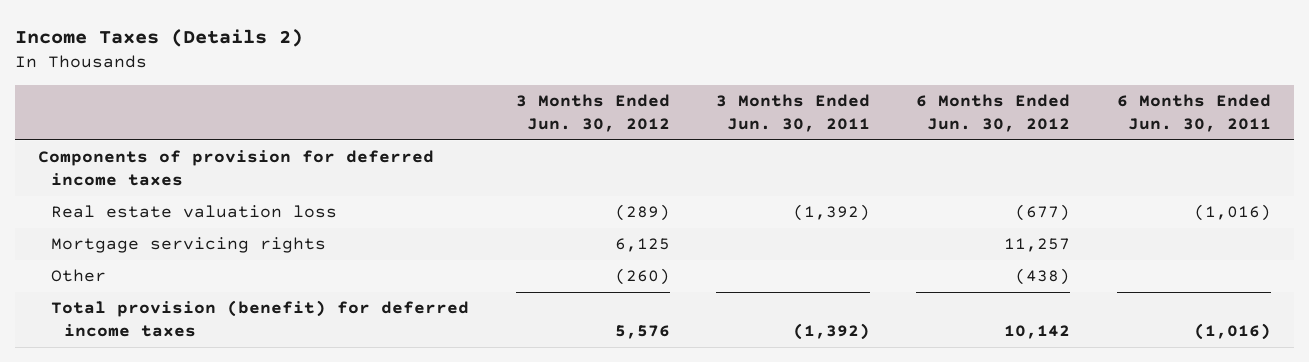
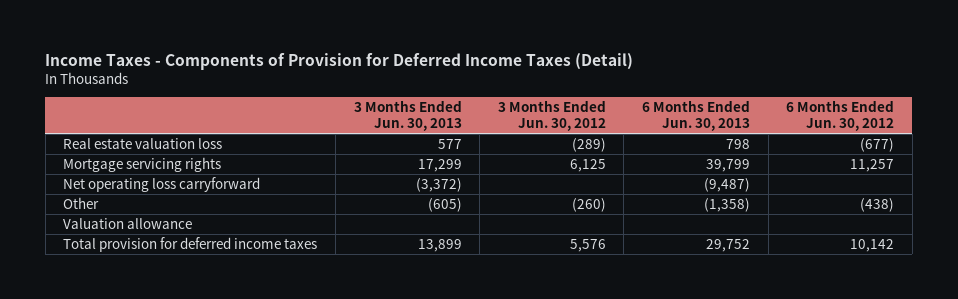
[15,28,304,47] Income Taxes (Details 2) -> [45,53,634,71] Income Taxes - Components of Provision for Deferred Income Taxes (Detail)
[715,94,870,133] 3 Months Ended Jun. 30, 2011 -> none
[1116,94,1271,133] 6 Months Ended Jun. 30, 2011 -> none
none -> [353,100,462,131] 3 Months Ended Jun. 30, 2013
none -> [641,100,750,131] 6 Months Ended Jun. 30, 2013
[38,150,435,186] Components of provision for deferred income taxes -> none
none -> [63,177,261,193] Net operating loss carryforward
none -> [63,218,193,230] Valuation allowance
[51,300,470,337] Total provision (benefit) for deferred income taxes -> [63,237,318,253] Total provision for deferred income taxes

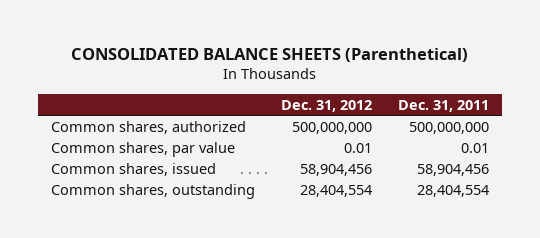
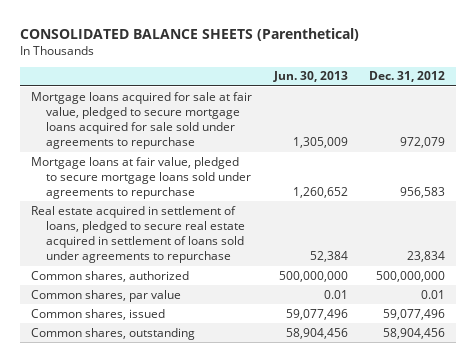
[397,99,489,112] Dec. 31, 2011 -> none
none -> [272,71,348,83] Jun. 30, 2013
none -> [31,91,253,150] Mortgage loans acquired for sale at fair value, pledged to secure mortgage loans acquired for sale sold under agreements to repurchase
none -> [31,156,252,200] Mortgage loans at fair value, pledged to secure mortgage loans sold under agreements to repurchase
none -> [31,205,246,264] Real estate acquired in settlement of loans, pledged to secure real estate acquired in settlement of loans sold under agreements to repurchase
[299,163,372,176] 58,904,456 -> [383,308,446,320] 59,077,496
[299,184,372,197] 28,404,554 -> [383,327,446,339] 58,904,456

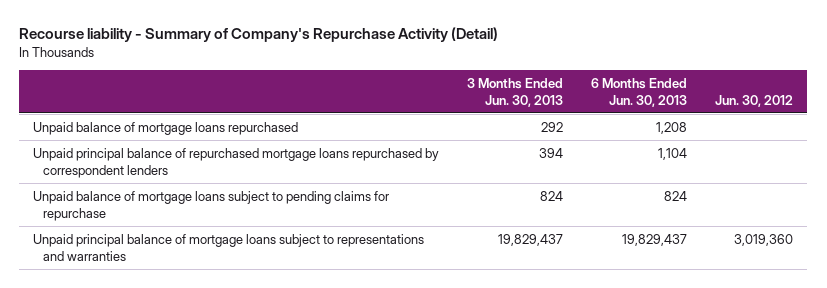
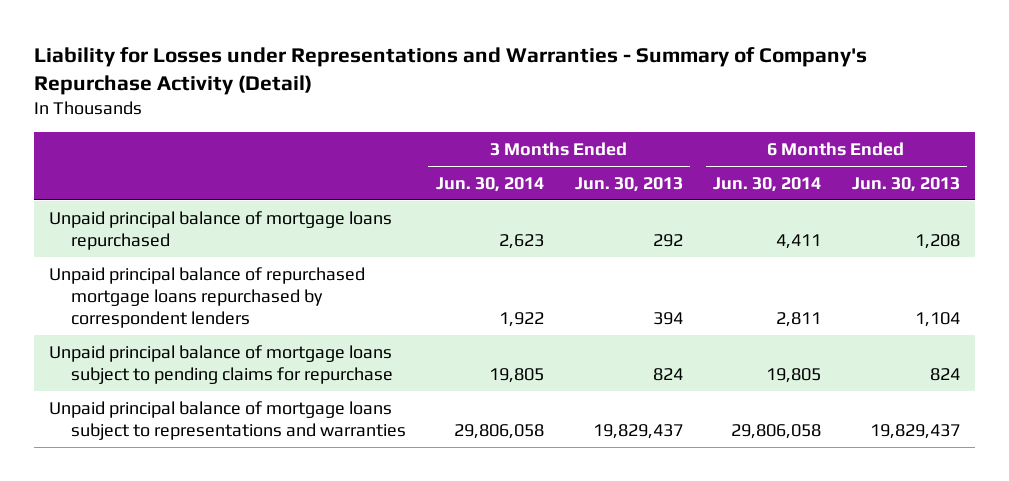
[19,27,499,43] Recourse liability - Summary of Company's Repurchase Activity (Detail) -> [33,46,867,95] Liability for Losses under Representations and Warranties - Summary of Company's Repurchase Activity (Detail)
[715,94,794,107] Jun. 30, 2012 -> none
none -> [436,176,545,192] Jun. 30, 2014
none -> [713,176,822,192] Jun. 30, 2014
[33,121,299,135] Unpaid balance of mortgage loans repurchased -> [48,210,392,250] Unpaid principal balance of mortgage loans repurchased
[33,190,390,221] Unpaid balance of mortgage loans subject to pending claims for repurchase -> [48,344,393,384] Unpaid principal balance of mortgage loans subject to pending claims for repurchase

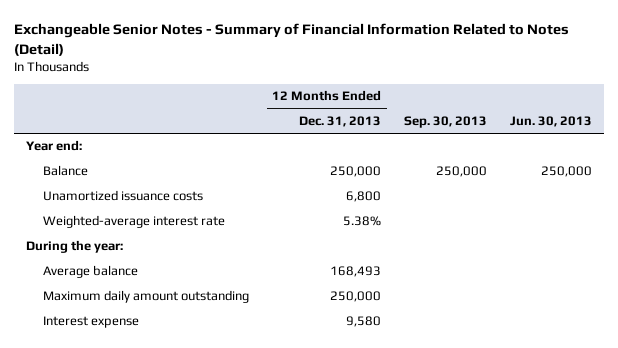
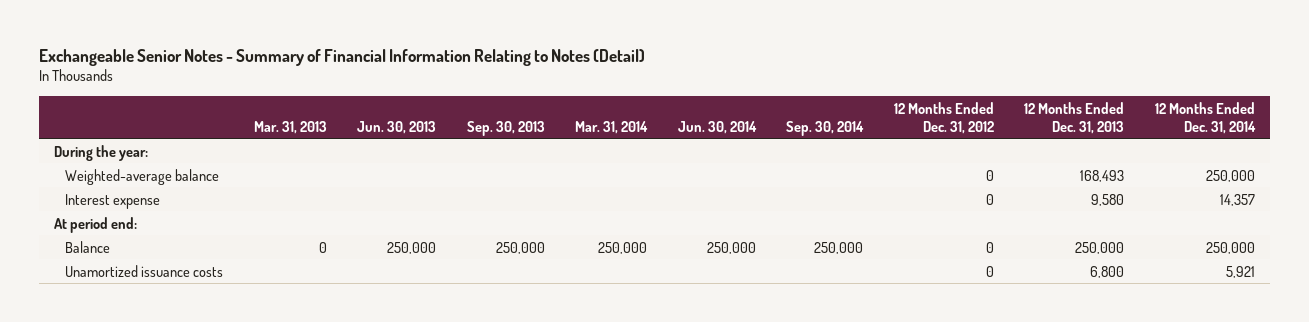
[14,22,570,56] Exchangeable Senior Notes - Summary of Financial Information Related to Notes (Detail) -> [38,48,645,66] Exchangeable Senior Notes - Summary of Financial Information Relating to Notes (Detail)
none -> [253,120,327,134] Mar. 31, 2013
none -> [575,120,649,134] Mar. 31, 2014
none -> [677,120,757,134] Jun. 30, 2014
none -> [786,120,865,136] Sep. 30, 2014
none -> [893,101,994,134] 12 Months Ended Dec. 31, 2012
none -> [1154,101,1256,134] 12 Months Ended Dec. 31, 2014
[25,140,82,152] Year end: -> none
[43,215,226,229] Weighted-average interest rate -> none
[43,290,250,304] Maximum daily amount outstanding -> none
[43,265,139,279] Average balance -> [65,168,220,185] Weighted-average balance
none -> [54,216,138,233] At period end:
[43,165,89,177] Balance -> [65,240,111,253] Balance
[43,190,204,202] Unamortized issuance costs -> [65,264,224,277] Unamortized issuance costs

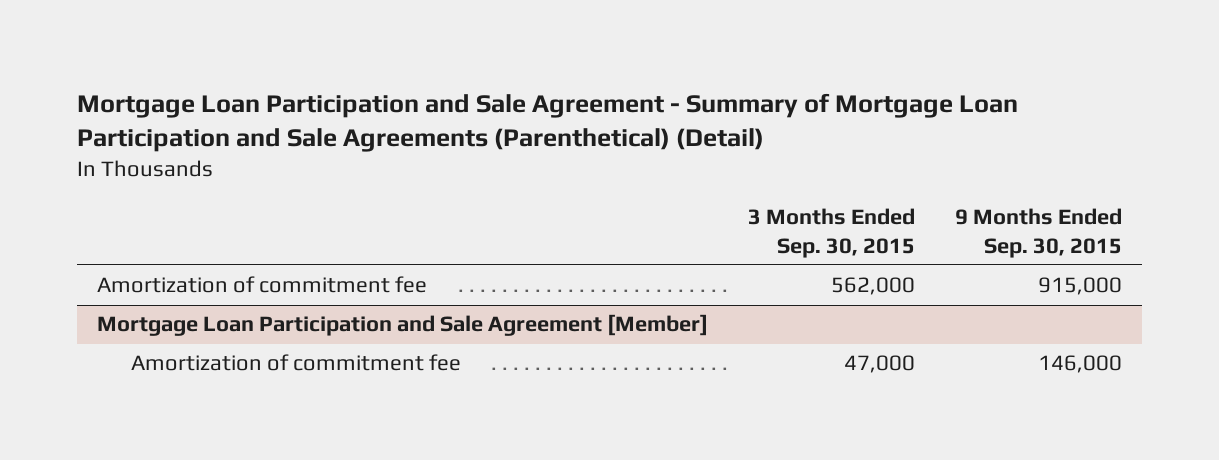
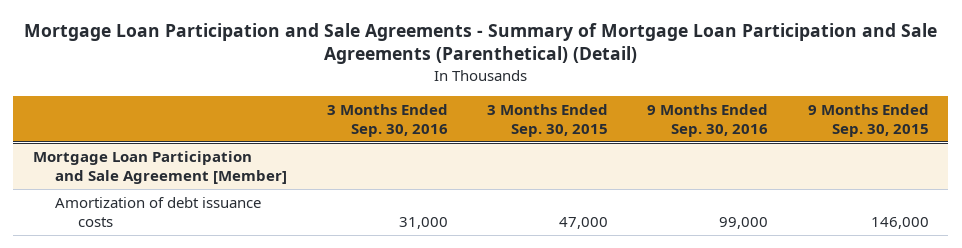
[77,92,1019,152] Mortgage Loan Participation and Sale Agreement - Summary of Mortgage Loan Participation and Sale Agreements (Parenthetical) (Detail) -> [23,22,937,65] Mortgage Loan Participation and Sale Agreements - Summary of Mortgage Loan Participation and Sale Agreements (Parenthetical) (Detail)
none -> [326,103,448,137] 3 Months Ended Sep. 30, 2016
none -> [647,103,769,137] 9 Months Ended Sep. 30, 2016
[97,276,428,294] Amortization of commitment fee -> none
[131,354,462,372] Amortization of commitment fee -> [55,196,262,227] Amortization of debt issuance costs

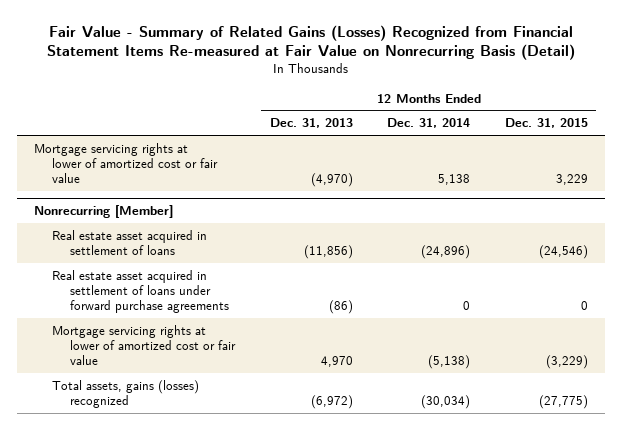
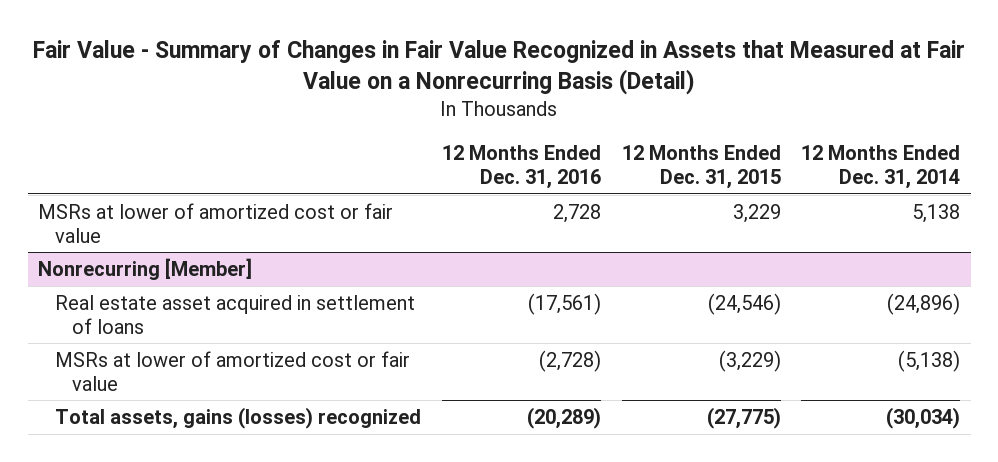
[47,24,576,61] Fair Value - Summary of Related Gains (Losses) Recognized from Financial Statement Items Re-measured at Fair Value on Nonrecurring Basis (Detail) -> [33,40,966,96] Fair Value - Summary of Changes in Fair Value Recognized in Assets that Measured at Fair Value on a Nonrecurring Basis (Detail)
[269,118,353,129] Dec. 31, 2013 -> none
none -> [441,144,601,189] 12 Months Ended Dec. 31, 2016
[34,142,219,183] Mortgage servicing rights at lower of amortized cost or fair value -> [37,202,393,243] MSRs at lower of amortized cost or fair value
[52,269,230,313] Real estate asset acquired in settlement of loans under forward purchase agreements -> none
[52,324,237,365] Mortgage servicing rights at lower of amortized cost or fair value -> [55,350,411,391] MSRs at lower of amortized cost or fair value

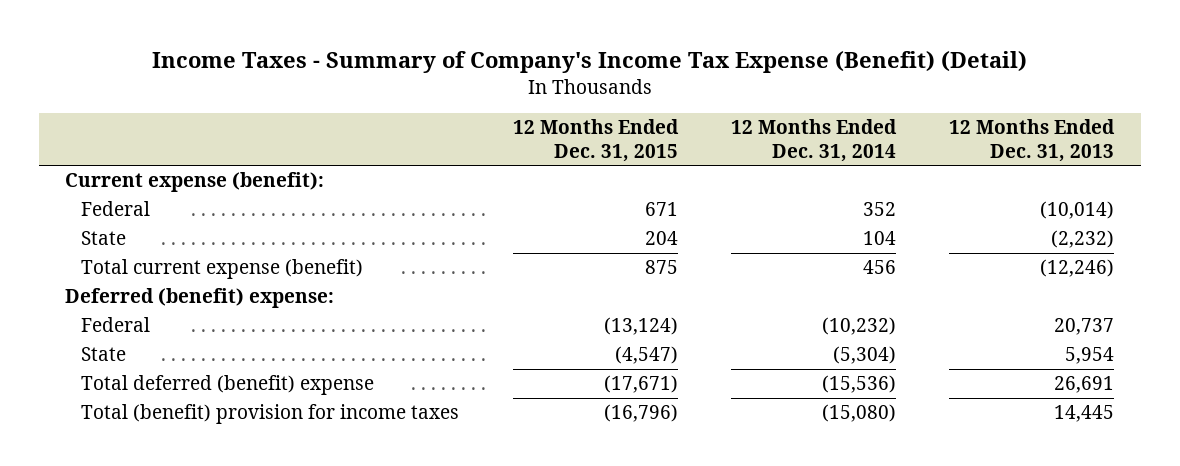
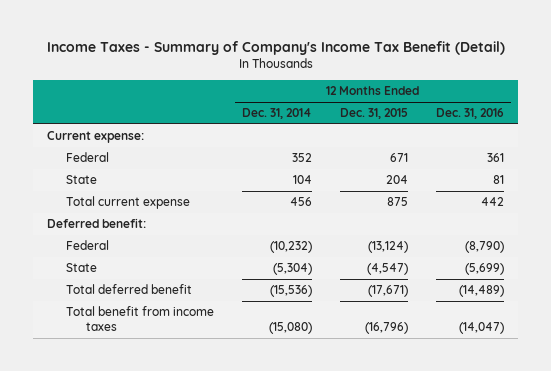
[151,51,1027,74] Income Taxes - Summary of Company's Income Tax Expense (Benefit) (Detail) -> [46,41,505,56] Income Taxes - Summary of Company's Income Tax Benefit (Detail)
[949,119,1116,162] 12 Months Ended Dec. 31, 2013 -> none
none -> [435,108,504,120] Dec. 31, 2016
[65,172,325,193] Current expense (benefit): -> [47,131,145,144] Current expense:
[81,259,364,280] Total current expense (benefit) -> [66,196,191,210] Total current expense
[65,288,335,309] Deferred (benefit) expense: -> [47,218,147,229] Deferred benefit:
[81,375,375,396] Total deferred (benefit) expense -> [66,284,193,295] Total deferred benefit
[81,404,460,425] Total (benefit) provision for income taxes -> [66,306,215,332] Total benefit from income taxes

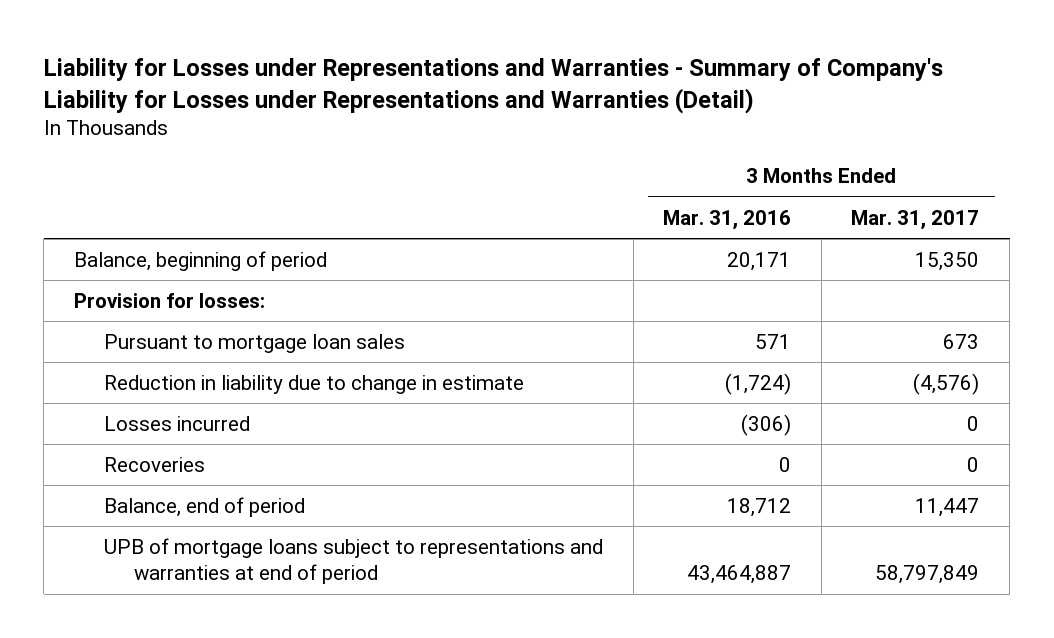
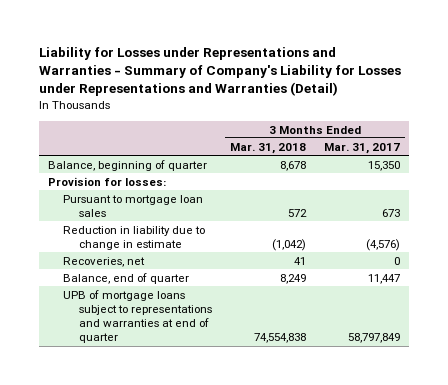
[663,209,792,230] Mar. 31, 2016 -> none
none -> [229,142,306,154] Mar. 31, 2018
[74,250,328,271] Balance, beginning of period -> [48,159,208,171] Balance, beginning of quarter
[104,415,251,431] Losses incurred -> none
[104,456,206,472] Recoveries -> [63,256,146,267] Recoveries, net
[104,496,306,517] Balance, end of period -> [63,272,190,284] Balance, end of quarter
[104,537,604,585] UPB of mortgage loans subject to representations and warranties at end of period -> [63,289,212,344] UPB of mortgage loans subject to representations and warranties at end of quarter

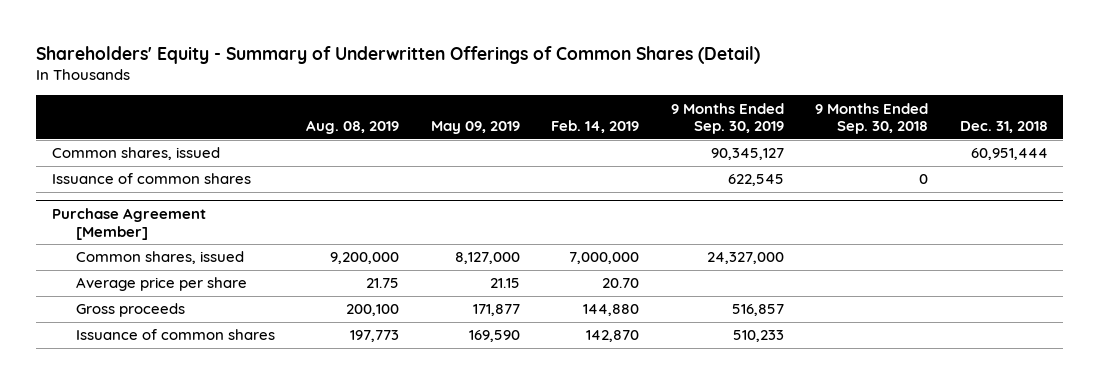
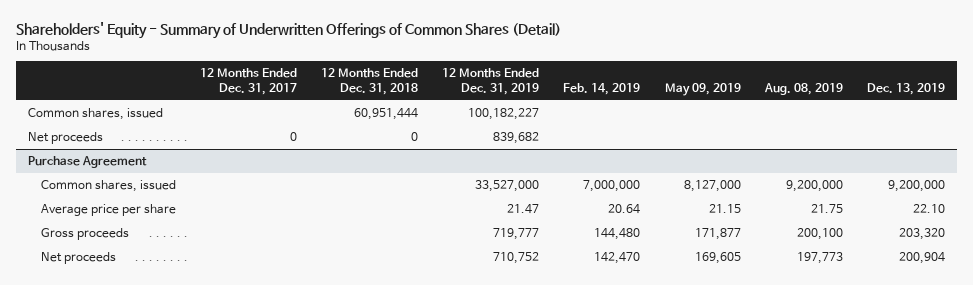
[670,102,784,135] 9 Months Ended Sep. 30, 2019 -> none
[815,102,929,135] 9 Months Ended Sep. 30, 2018 -> none
[959,121,1048,134] Dec. 31, 2018 -> none
none -> [199,68,297,96] 12 Months Ended Dec. 31, 2017
none -> [321,68,419,96] 12 Months Ended Dec. 31, 2018
none -> [442,68,540,96] 12 Months Ended Dec. 31, 2019
none -> [866,83,945,96] Dec. 13, 2019
[52,173,252,185] Issuance of common shares -> [28,131,104,144] Net proceeds
[52,207,207,240] Purchase Agreement [Member] -> [28,155,148,168] Purchase Agreement
[75,329,275,341] Issuance of common shares -> none
[602,278,640,289] 20.70 -> [608,203,641,214] 20.64
[583,304,640,317] 144,880 -> [594,227,641,240] 144,480
none -> [40,251,116,264] Net proceeds

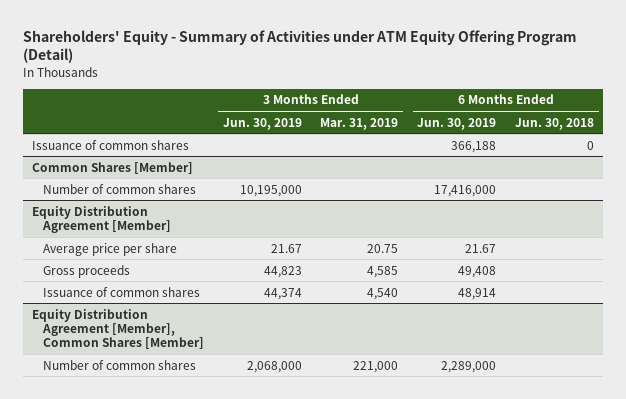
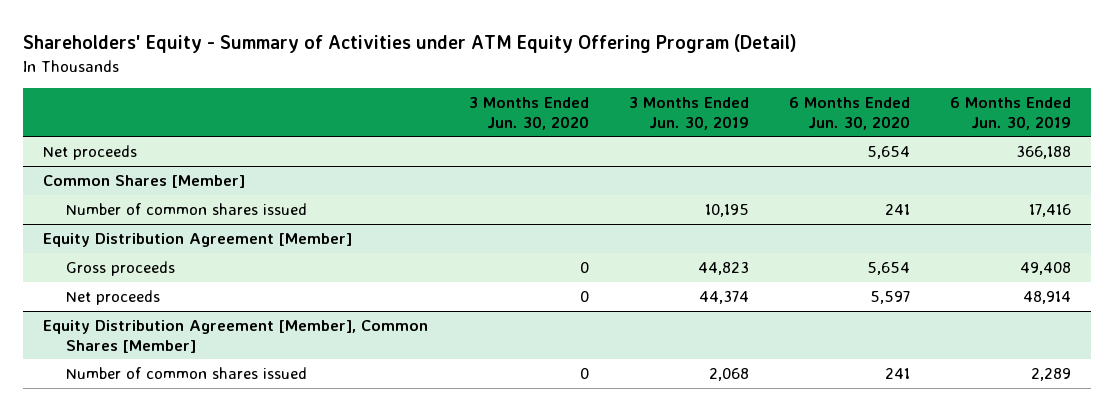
[320,117,399,130] Mar. 31, 2019 -> none
[514,117,594,130] Jun. 30, 2018 -> none
none -> [468,97,589,130] 3 Months Ended Jun. 30, 2020
none -> [788,97,910,130] 6 Months Ended Jun. 30, 2020
[32,139,190,150] Issuance of common shares -> [43,145,138,161] Net proceeds
[42,183,196,194] Number of common shares -> [65,203,307,216] Number of common shares issued
[239,184,302,197] 10,195,000 -> [704,204,749,218] 10,195
[434,184,497,197] 17,416,000 -> [1028,204,1071,218] 17,416
[42,242,177,256] Average price per share -> none
[42,286,200,297] Issuance of common shares -> [65,290,160,306] Net proceeds
[42,359,196,370] Number of common shares -> [65,367,307,380] Number of common shares issued
[246,360,302,373] 2,068,000 -> [708,368,749,382] 2,068
[441,360,497,373] 2,289,000 -> [1030,368,1071,382] 2,289

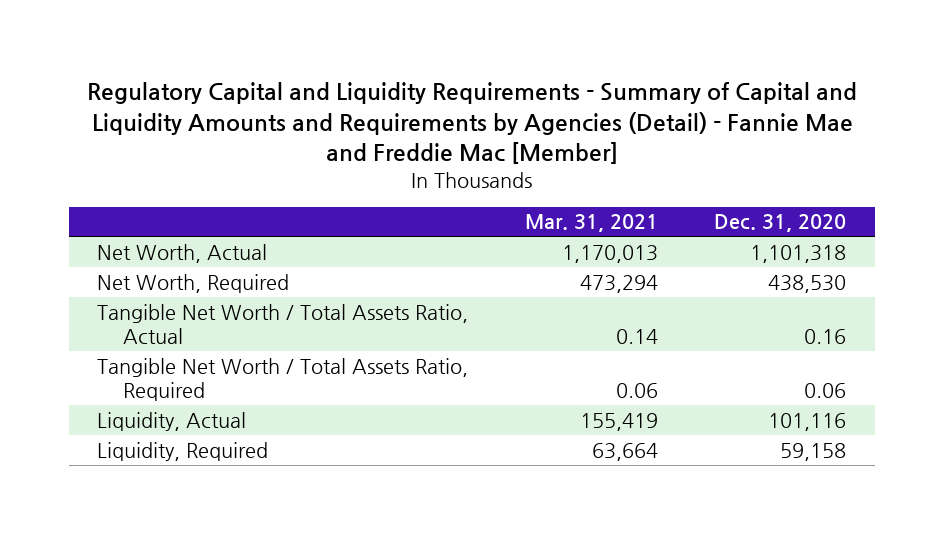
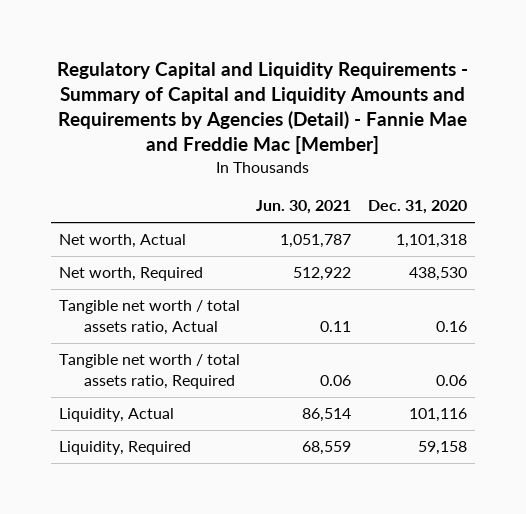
[524,214,658,233] Mar. 31, 2021 -> none
none -> [256,200,352,215] Jun. 30, 2021
[97,243,268,263] Net Worth, Actual -> [58,234,186,249] Net worth, Actual
[97,273,290,293] Net Worth, Required -> [58,267,203,282] Net worth, Required
[97,303,469,344] Tangible Net Worth / Total Assets Ratio, Actual -> [58,300,240,336] Tangible net worth / total assets ratio, Actual
[97,357,469,401] Tangible Net Worth / Total Assets Ratio, Required -> [58,354,240,390] Tangible net worth / total assets ratio, Required

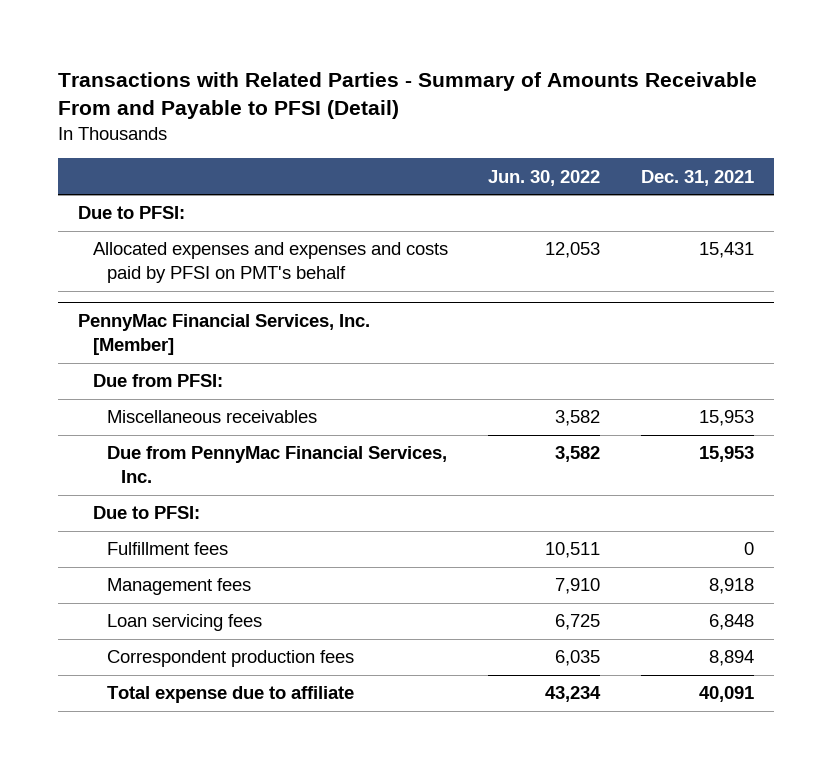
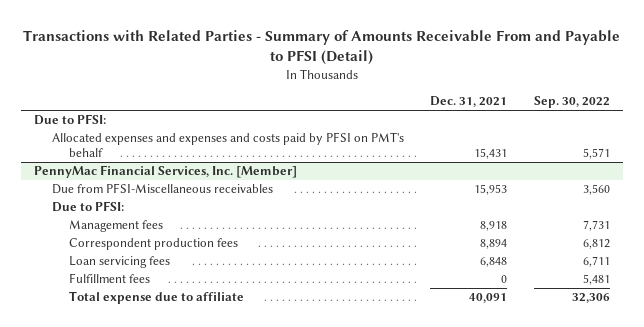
[488,169,601,186] Jun. 30, 2022 -> none
none -> [534,96,611,109] Sep. 30, 2022
[92,374,223,388] Due from PFSI: -> none
[106,446,447,484] Due from PennyMac Financial Services, Inc. -> none
[106,410,317,424] Miscellaneous receivables -> [51,183,273,195] Due from PFSI-Miscellaneous receivables
[106,614,262,632] Loan servicing fees -> [69,256,171,269] Loan servicing fees
[106,542,228,556] Fulfillment fees -> [69,273,151,284] Fulfillment fees

